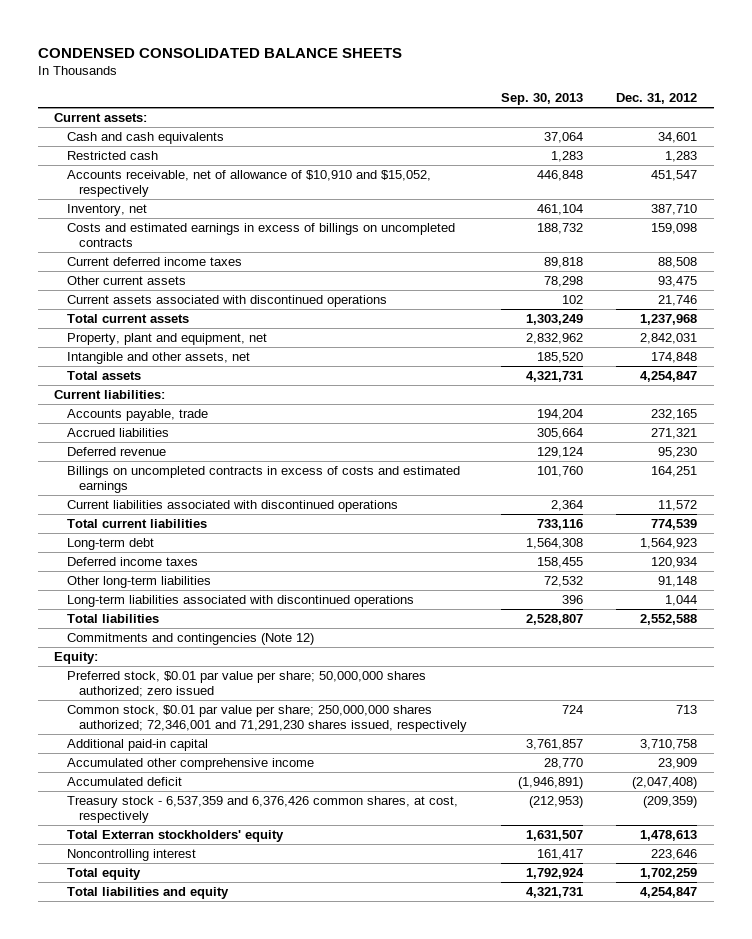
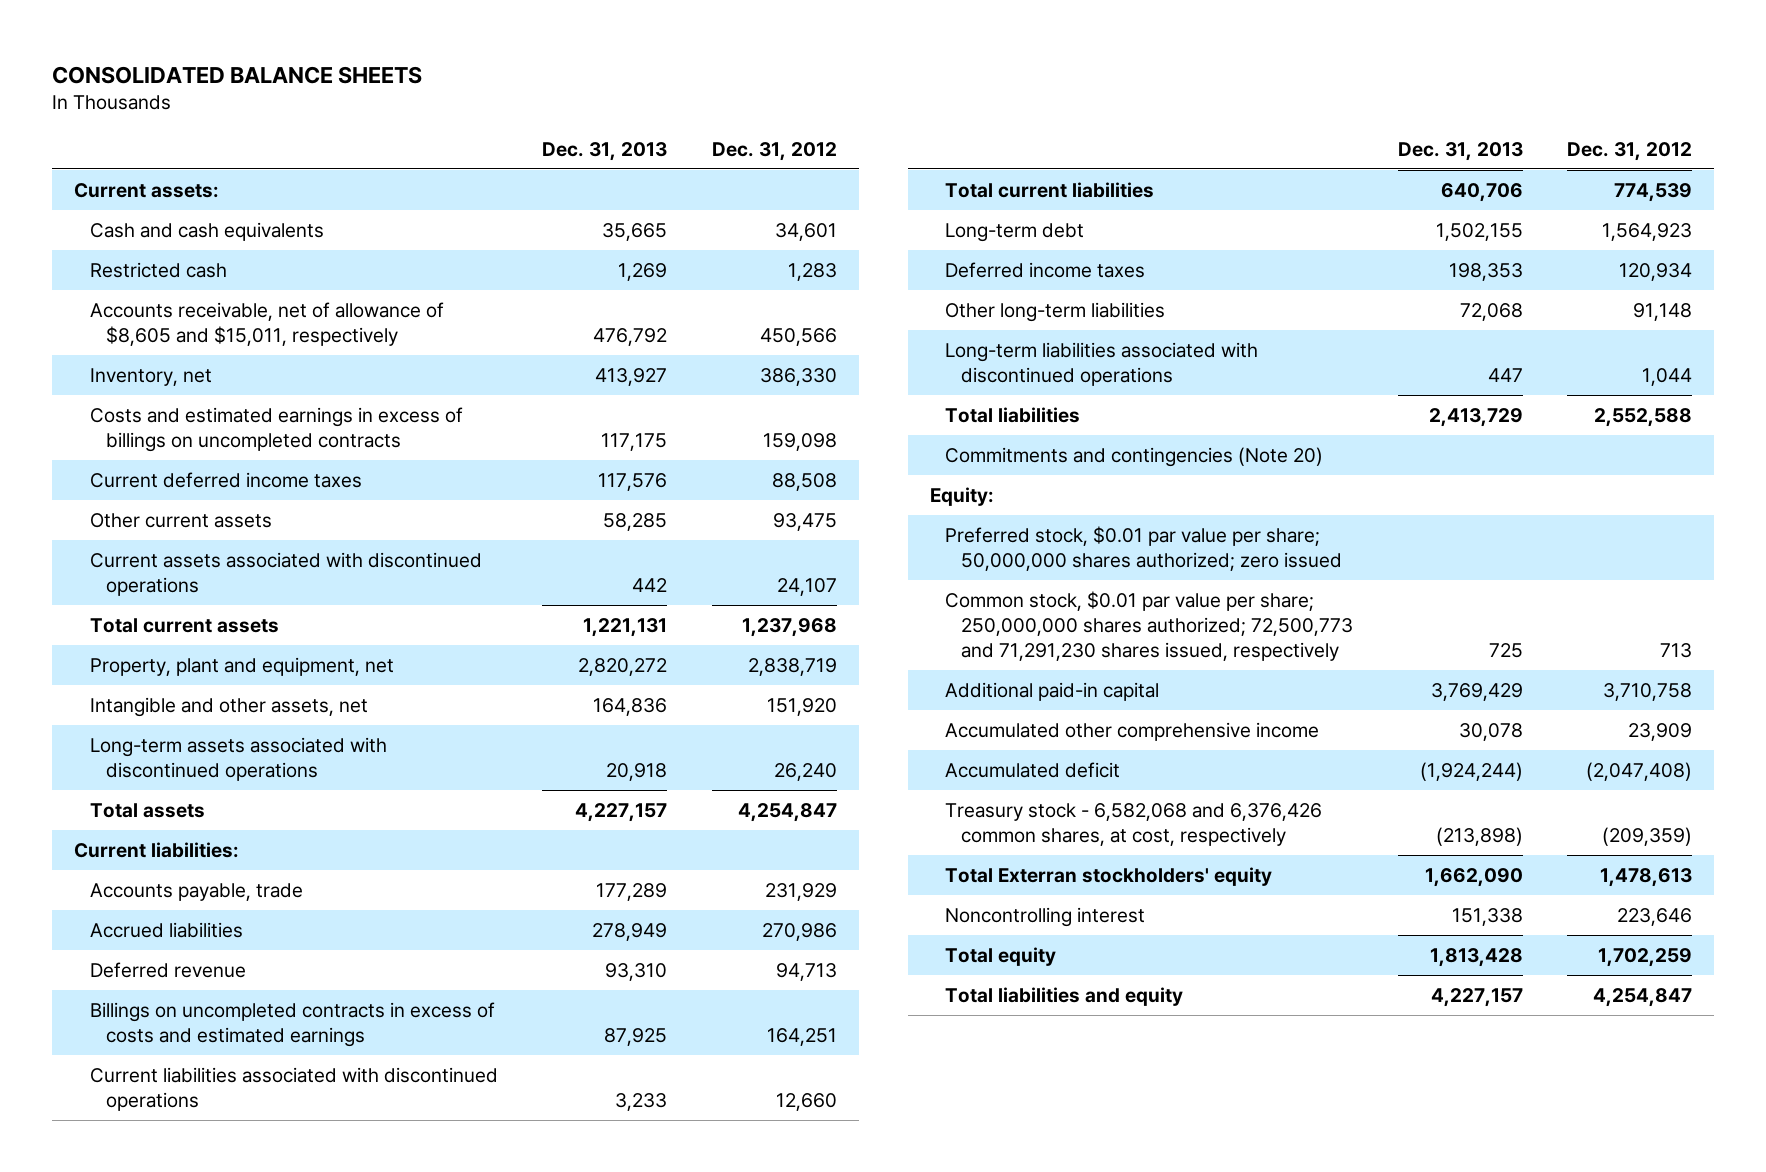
[37,47,402,58] CONDENSED CONSOLIDATED BALANCE SHEETS -> [52,65,423,84] CONSOLIDATED BALANCE SHEETS
[500,93,583,106] Sep. 30, 2013 -> none
none -> [542,141,668,161] Dec. 31, 2013
[66,169,431,198] Accounts receivable, net of allowance of $10,910 and $15,052, respectively -> [90,302,445,347] Accounts receivable, net of allowance of $8,605 and $15,011, respectively
[651,169,698,181] 451,547 -> [759,328,837,347] 450,566
[651,203,698,215] 387,710 -> [759,368,837,387] 386,330
[658,294,698,306] 21,746 -> [776,578,837,597] 24,107
[640,332,698,344] 2,842,031 -> [747,658,837,677] 2,838,719
[651,351,698,363] 174,848 -> [766,698,837,717] 151,920
none -> [90,737,388,782] Long-term assets associated with discontinued operations
[651,408,698,420] 232,165 -> [764,883,837,902] 231,929
[651,427,698,439] 271,321 -> [761,923,837,942] 270,986
[658,446,698,458] 95,230 -> [775,963,837,982] 94,713
[658,499,698,511] 11,572 -> [775,1093,837,1112] 12,660
[66,632,314,645] Commitments and contingencies (Note 12) -> [945,447,1324,468] Commitments and contingencies (Note 20)
[66,704,468,733] Common stock, $0.01 par value per share; 250,000,000 shares authorized; 72,346,001 and 71,291,230 shares issued, respectively -> [945,591,1354,662] Common stock, $0.01 par value per share; 250,000,000 shares authorized; 72,500,773 and 71,291,230 shares issued, respectively
[66,795,458,824] Treasury stock - 6,537,359 and 6,376,426 common shares, at cost, respectively -> [945,803,1323,847] Treasury stock - 6,582,068 and 6,376,426 common shares, at cost, respectively

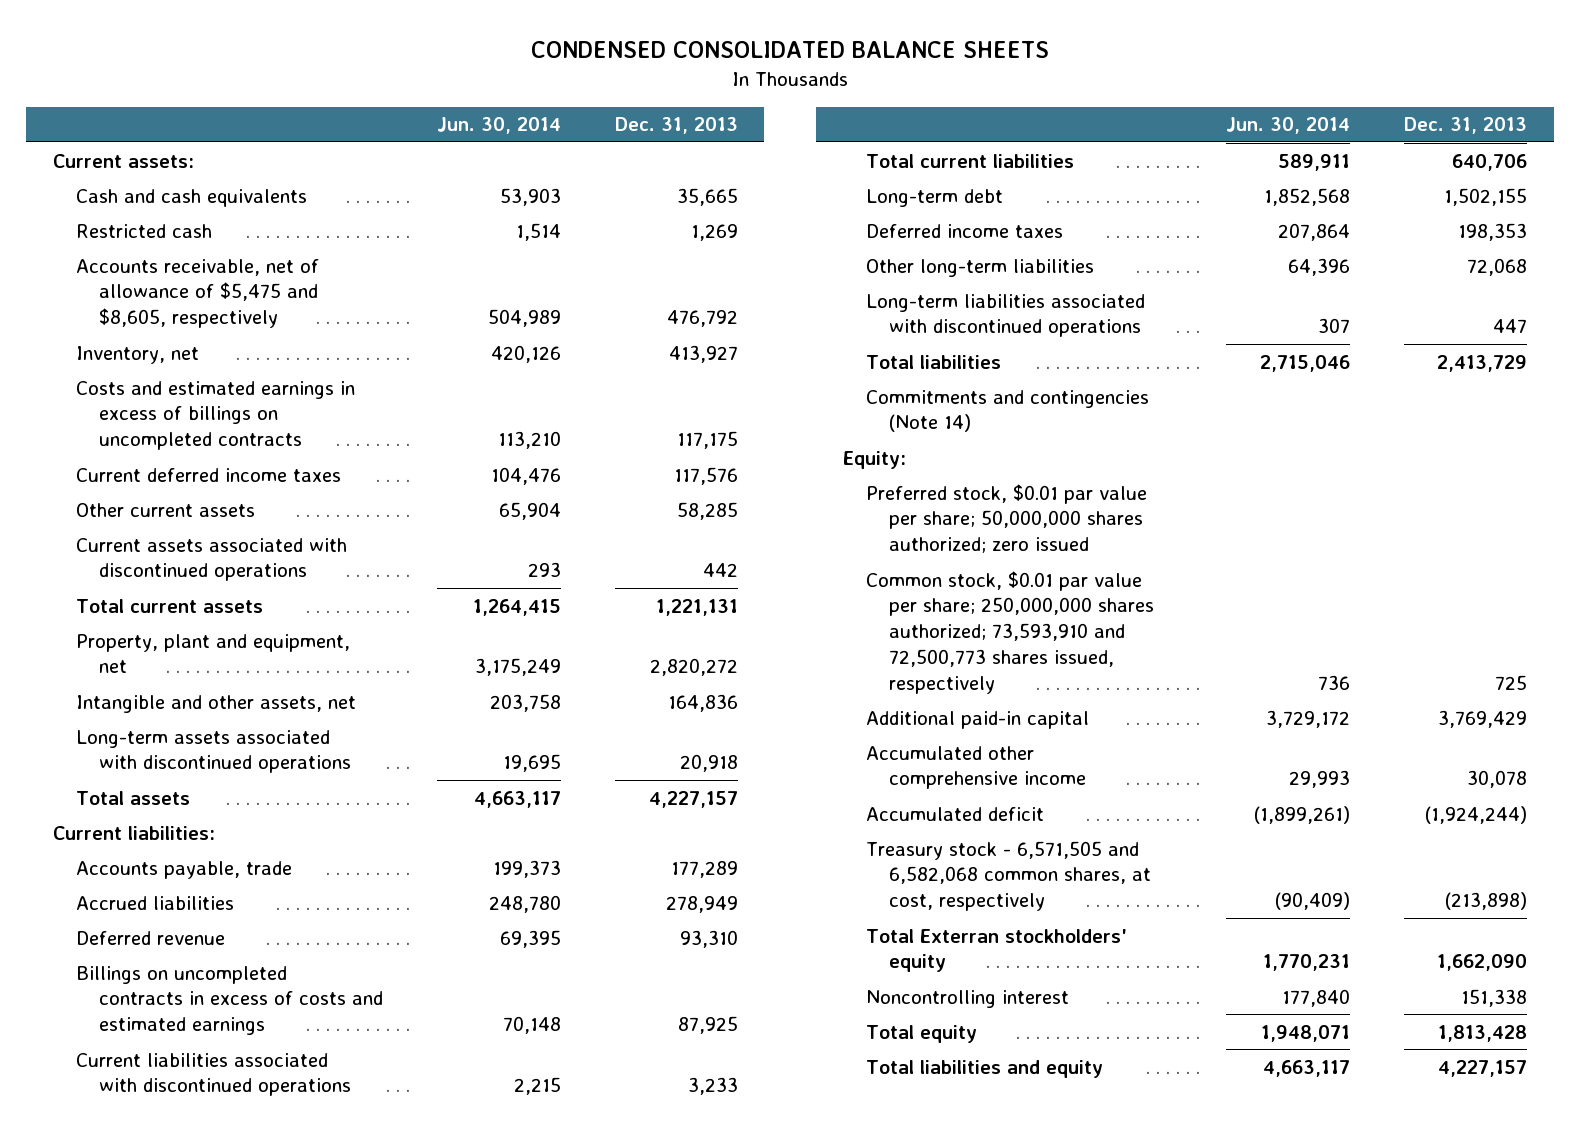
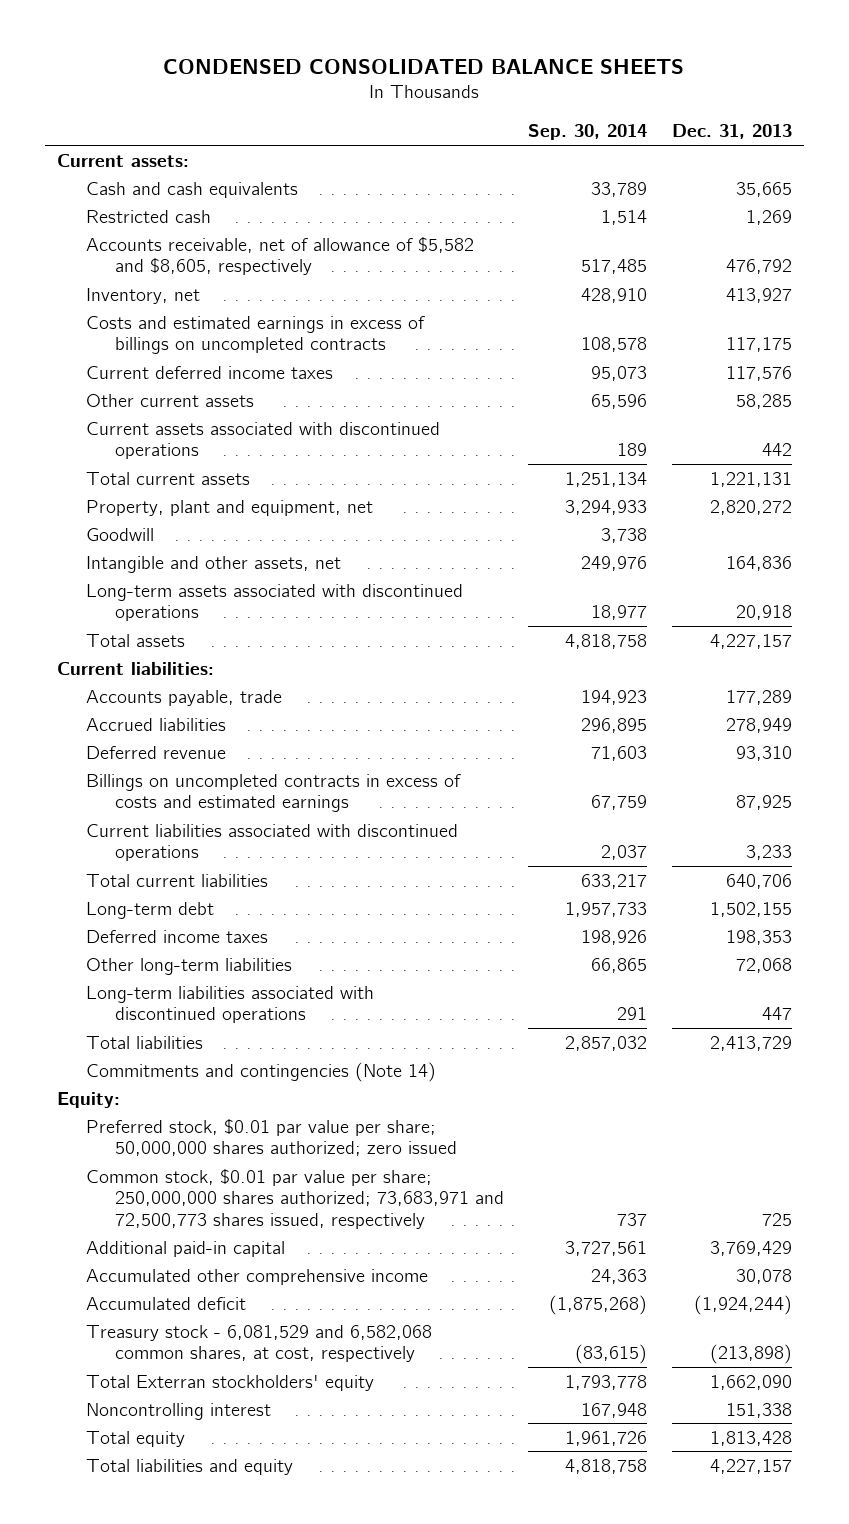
[436,117,561,135] Jun. 30, 2014 -> none
none -> [528,124,648,141] Sep. 30, 2014
[76,258,320,329] Accounts receivable, net of allowance of $5,475 and $8,605, respectively -> [86,236,475,276] Accounts receivable, net of allowance of $5,582 and $8,605, respectively
none -> [86,527,155,541] Goodwill
[865,570,1154,694] Common stock, $0.01 par value per share; 250,000,000 shares authorized; 73,593,910 and 72,500,773 shares issued, respectively -> [86,1168,504,1229] Common stock, $0.01 par value per share; 250,000,000 shares authorized; 73,683,971 and 72,500,773 shares issued, respectively
[865,840,1151,912] Treasury stock - 6,571,505 and 6,582,068 common shares, at cost, respectively -> [86,1324,433,1363] Treasury stock - 6,081,529 and 6,582,068 common shares, at cost, respectively

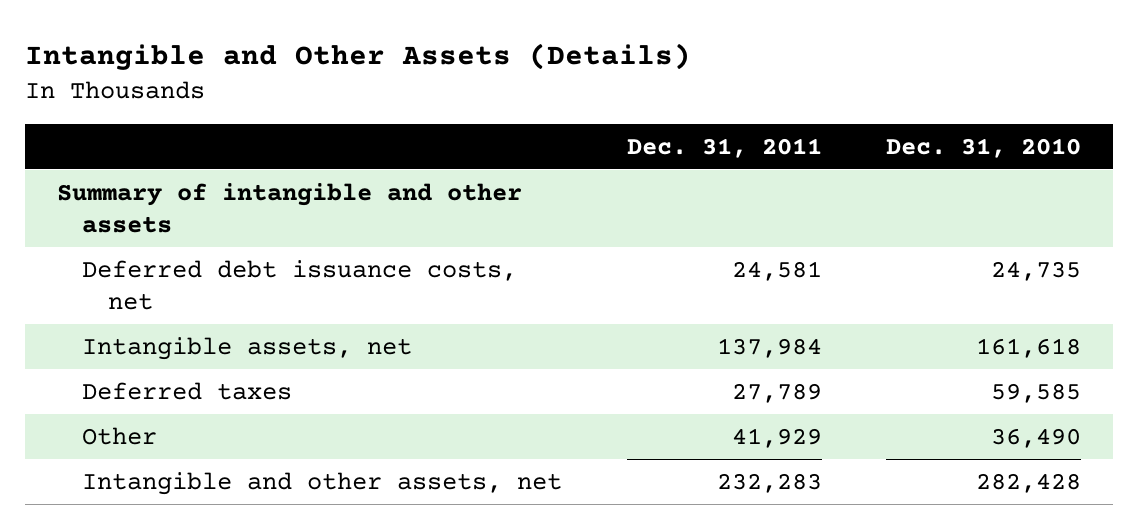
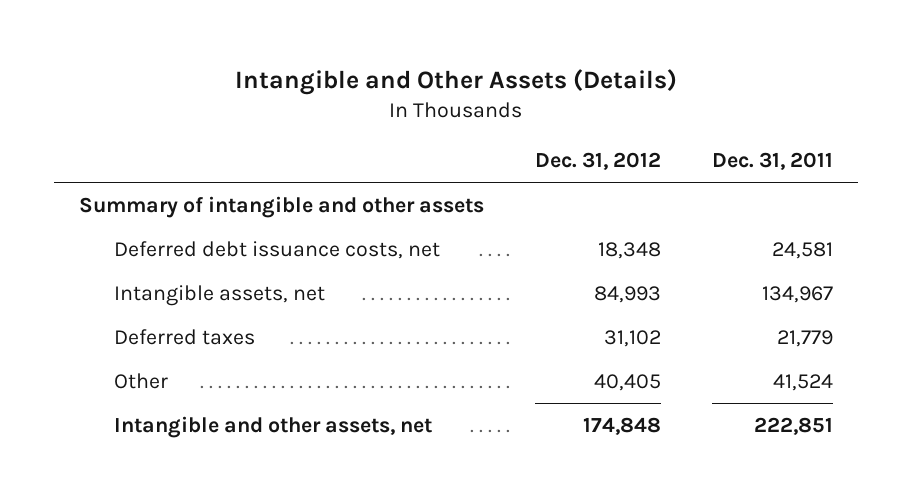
[885,137,1081,158] Dec. 31, 2010 -> none
none -> [535,152,662,171] Dec. 31, 2012
[716,337,822,358] 137,984 -> [761,285,833,303] 134,967
[731,382,822,403] 27,789 -> [776,329,833,347] 21,779
[731,427,822,448] 41,929 -> [772,373,833,391] 41,524
[716,472,822,493] 232,283 -> [753,416,833,435] 222,851

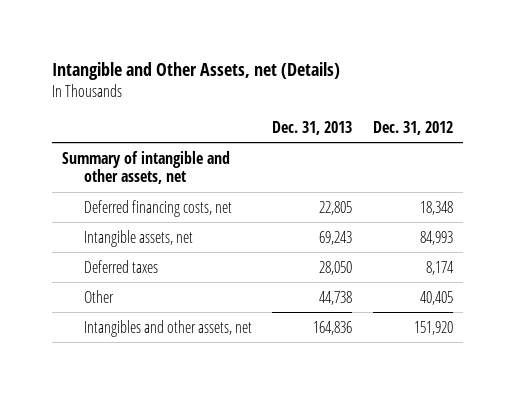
[235,68,678,95] Intangible and Other Assets (Details) -> [51,61,340,80] Intangible and Other Assets, net (Details)
[711,152,833,171] Dec. 31, 2011 -> none
none -> [272,120,353,135] Dec. 31, 2013
[79,195,485,218] Summary of intangible and other assets -> [61,150,230,185] Summary of intangible and other assets, net
[113,240,440,259] Deferred debt issuance costs, net -> [83,199,232,217] Deferred financing costs, net
[604,329,662,347] 31,102 -> [425,260,454,275] 8,174
[113,415,432,438] Intangible and other assets, net -> [83,319,252,337] Intangibles and other assets, net
[583,416,662,435] 174,848 -> [413,320,453,335] 151,920

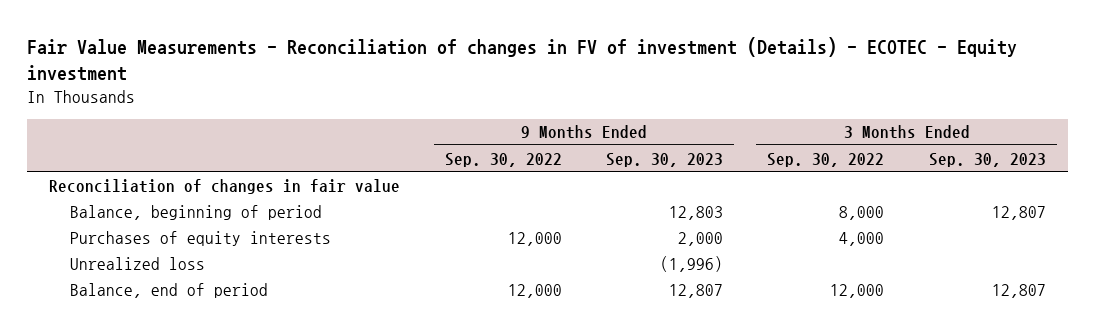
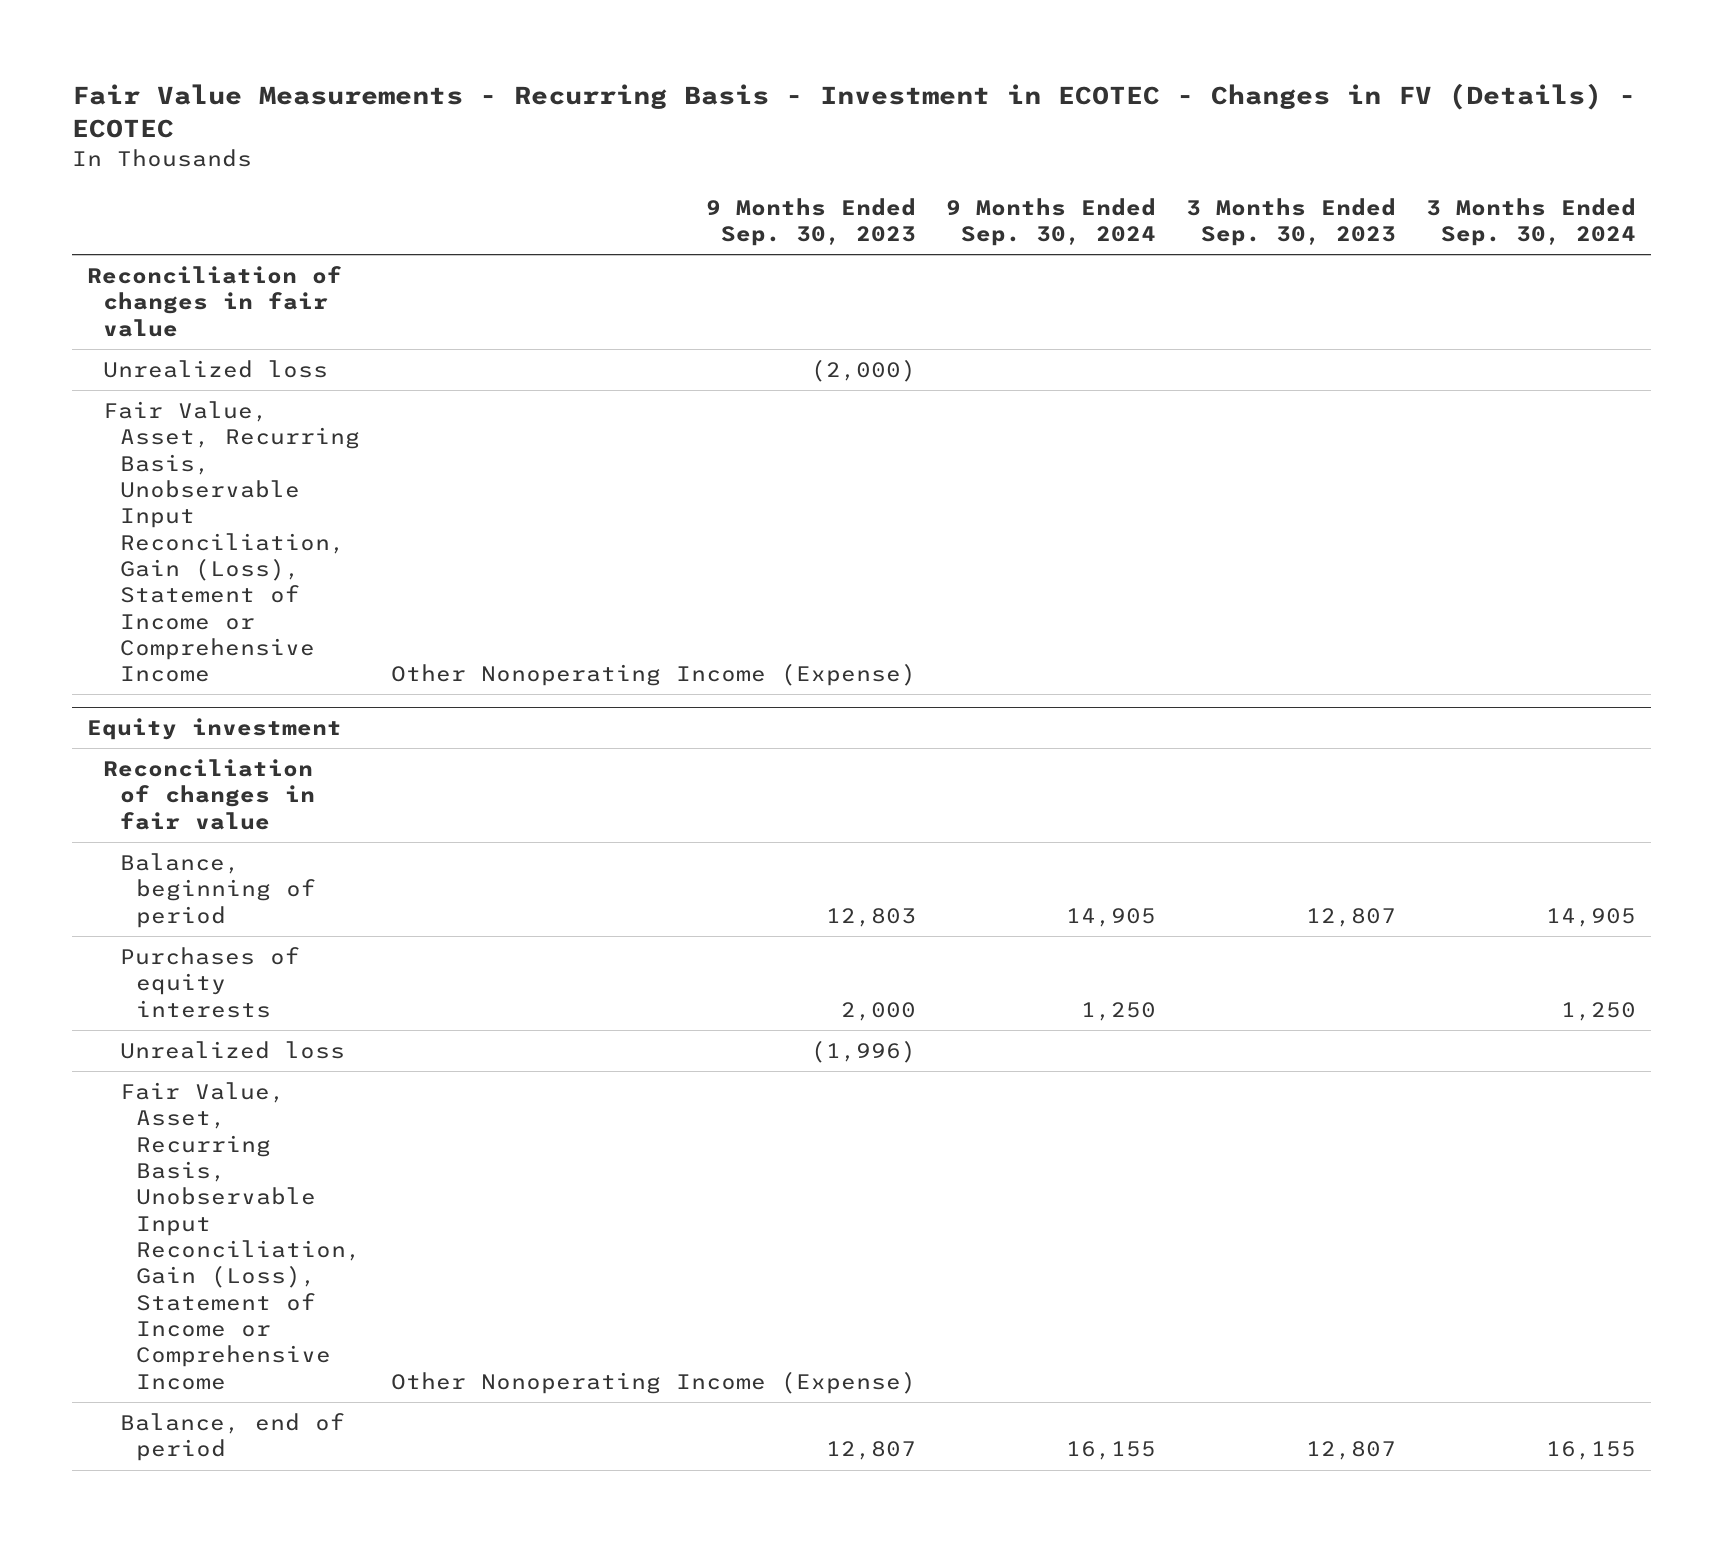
[27,37,1018,82] Fair Value Measurements - Reconciliation of changes in FV of investment (Details) - ECOTEC - Equity investment -> [71,83,1636,139] Fair Value Measurements - Recurring Basis - Investment in ECOTEC - Changes in FV (Details) - ECOTEC
[444,152,562,167] Sep. 30, 2022 -> none
[767,152,885,167] Sep. 30, 2022 -> none
none -> [945,197,1156,246] 9 Months Ended Sep. 30, 2024
none -> [1425,197,1636,246] 3 Months Ended Sep. 30, 2024
none -> [103,359,329,378] Unrealized loss
none -> [103,400,360,683] Fair Value, Asset, Recurring Basis, Unobservable Input Reconciliation, Gain (Loss), Statement of Income or Comprehensive Income
none -> [86,718,342,741] Equity investment
none -> [103,758,315,830] Reconciliation of changes in fair value
none -> [119,1081,362,1390] Fair Value, Asset, Recurring Basis, Unobservable Input Reconciliation, Gain (Loss), Statement of Income or Comprehensive Income

